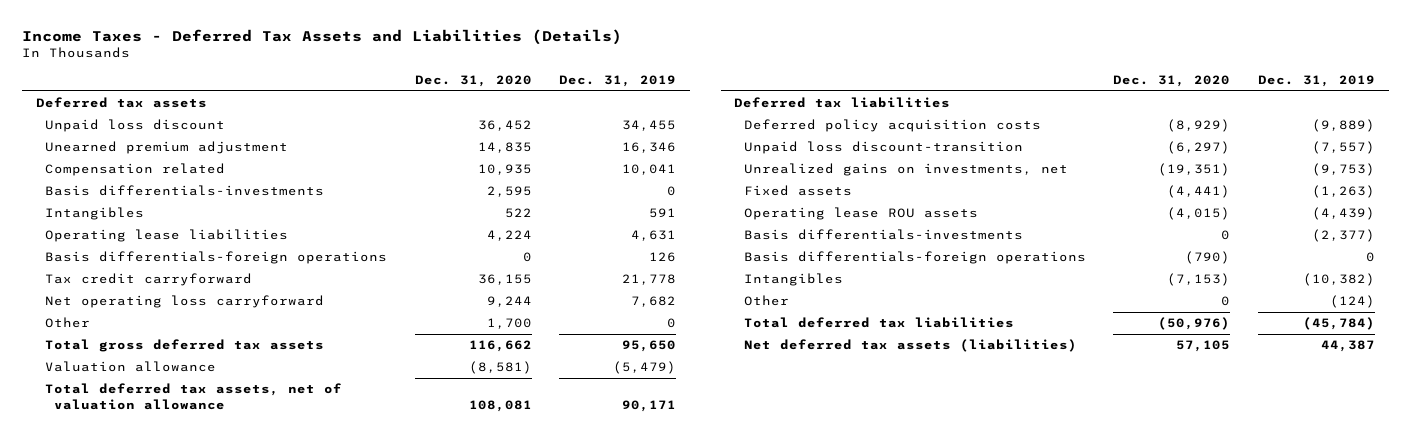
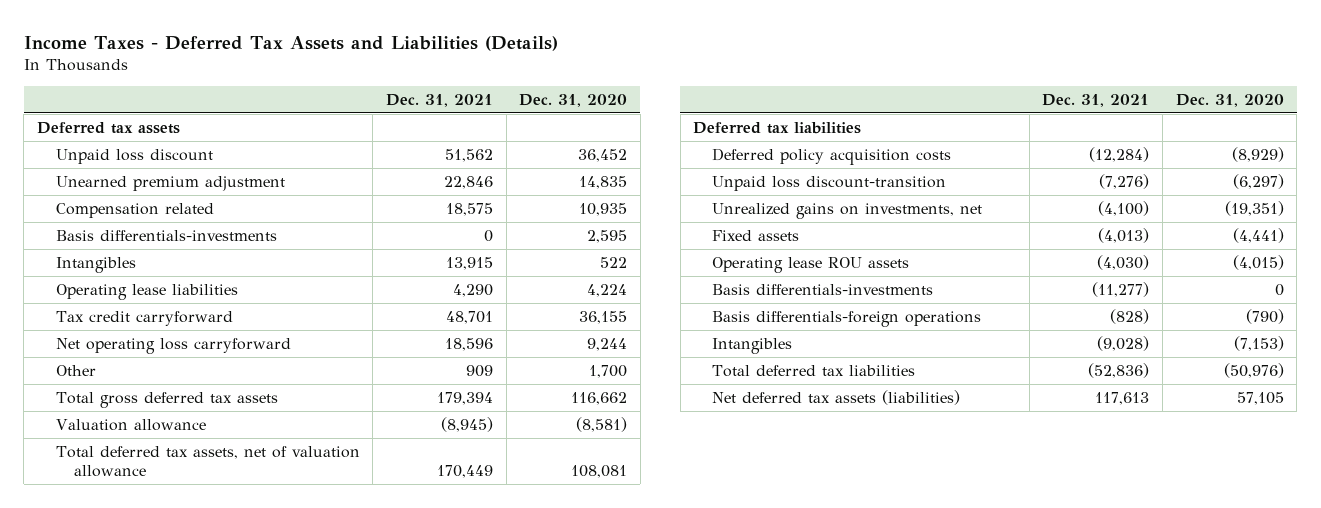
[559,74,677,87] Dec. 31, 2019 -> none
none -> [385,94,493,108] Dec. 31, 2021
[44,251,387,265] Basis differentials-foreign operations -> none
[743,295,789,307] Other -> none

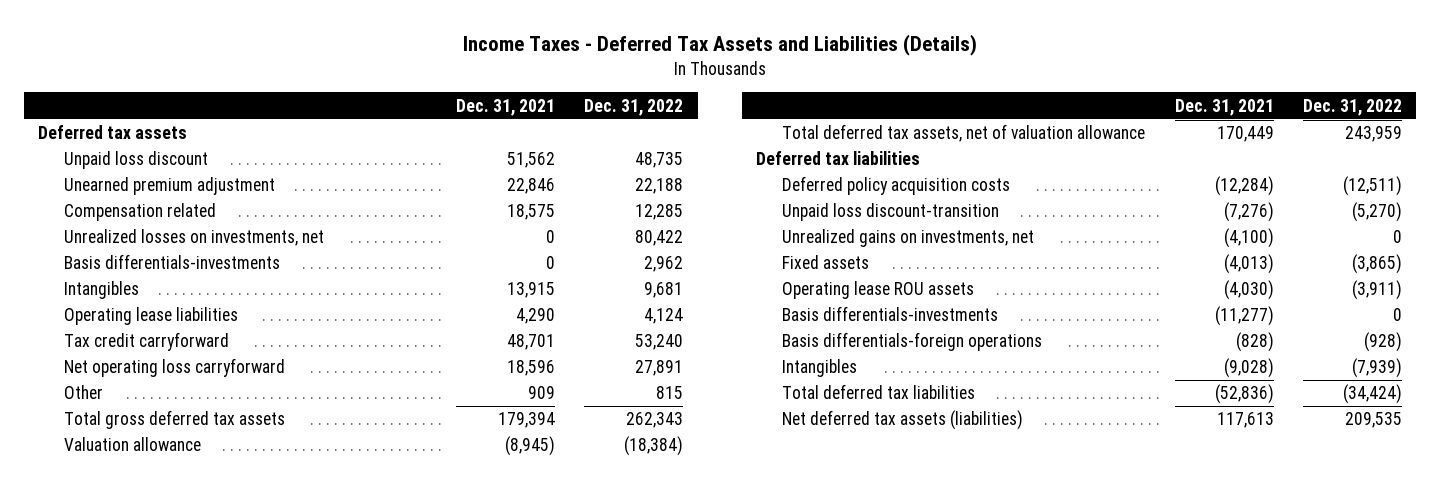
[519,94,628,108] Dec. 31, 2020 -> none
none -> [584,98,684,116] Dec. 31, 2022
none -> [64,229,325,247] Unrealized losses on investments, net

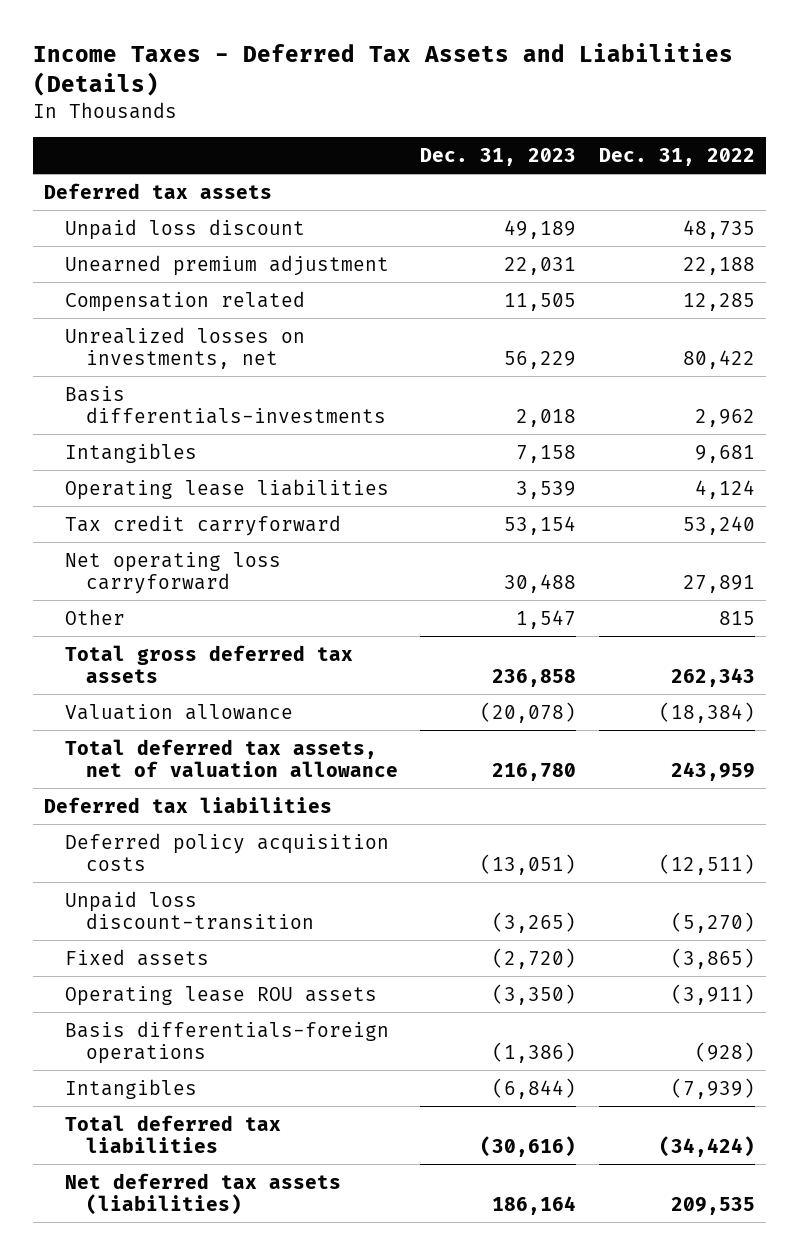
[456,98,556,116] Dec. 31, 2021 -> none
none -> [420,147,577,166] Dec. 31, 2023
[782,229,1035,248] Unrealized gains on investments, net -> none
[782,306,999,322] Basis differentials-investments -> none

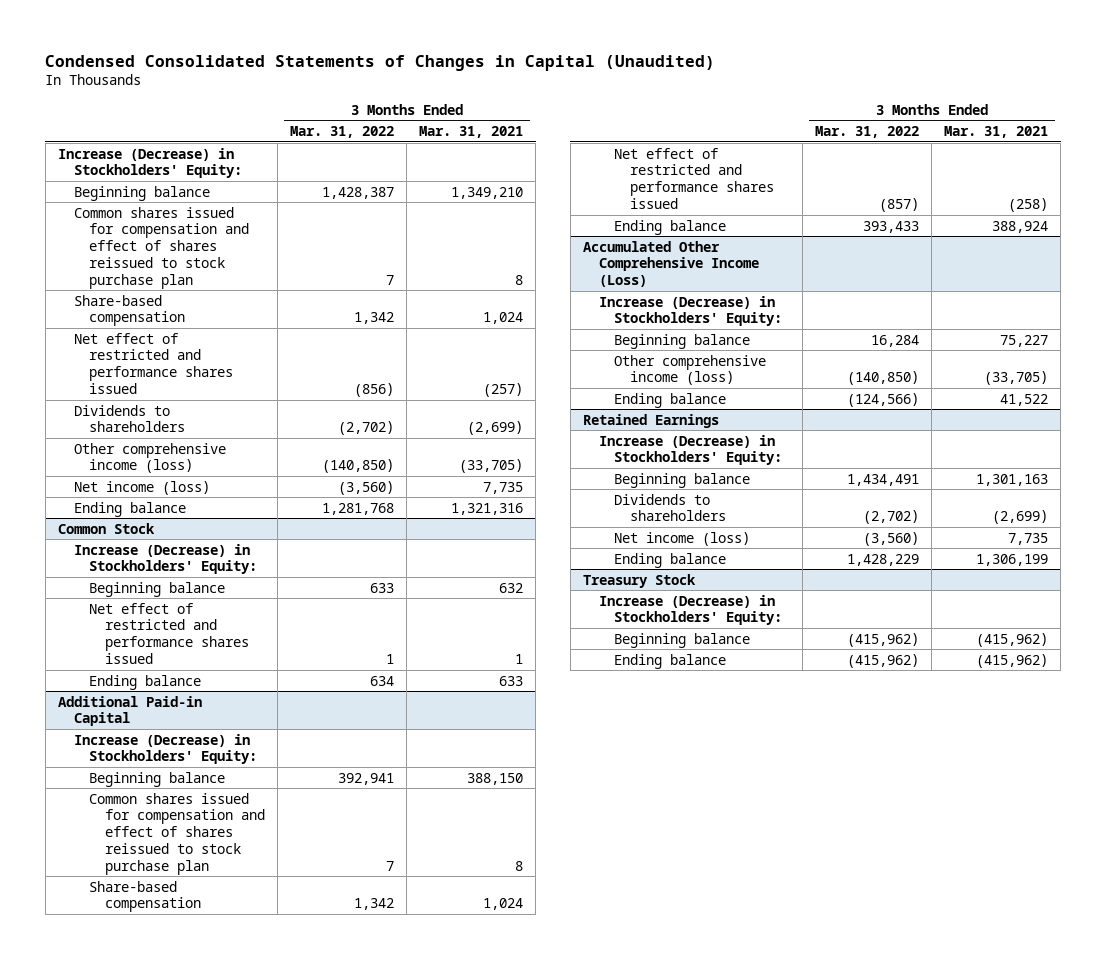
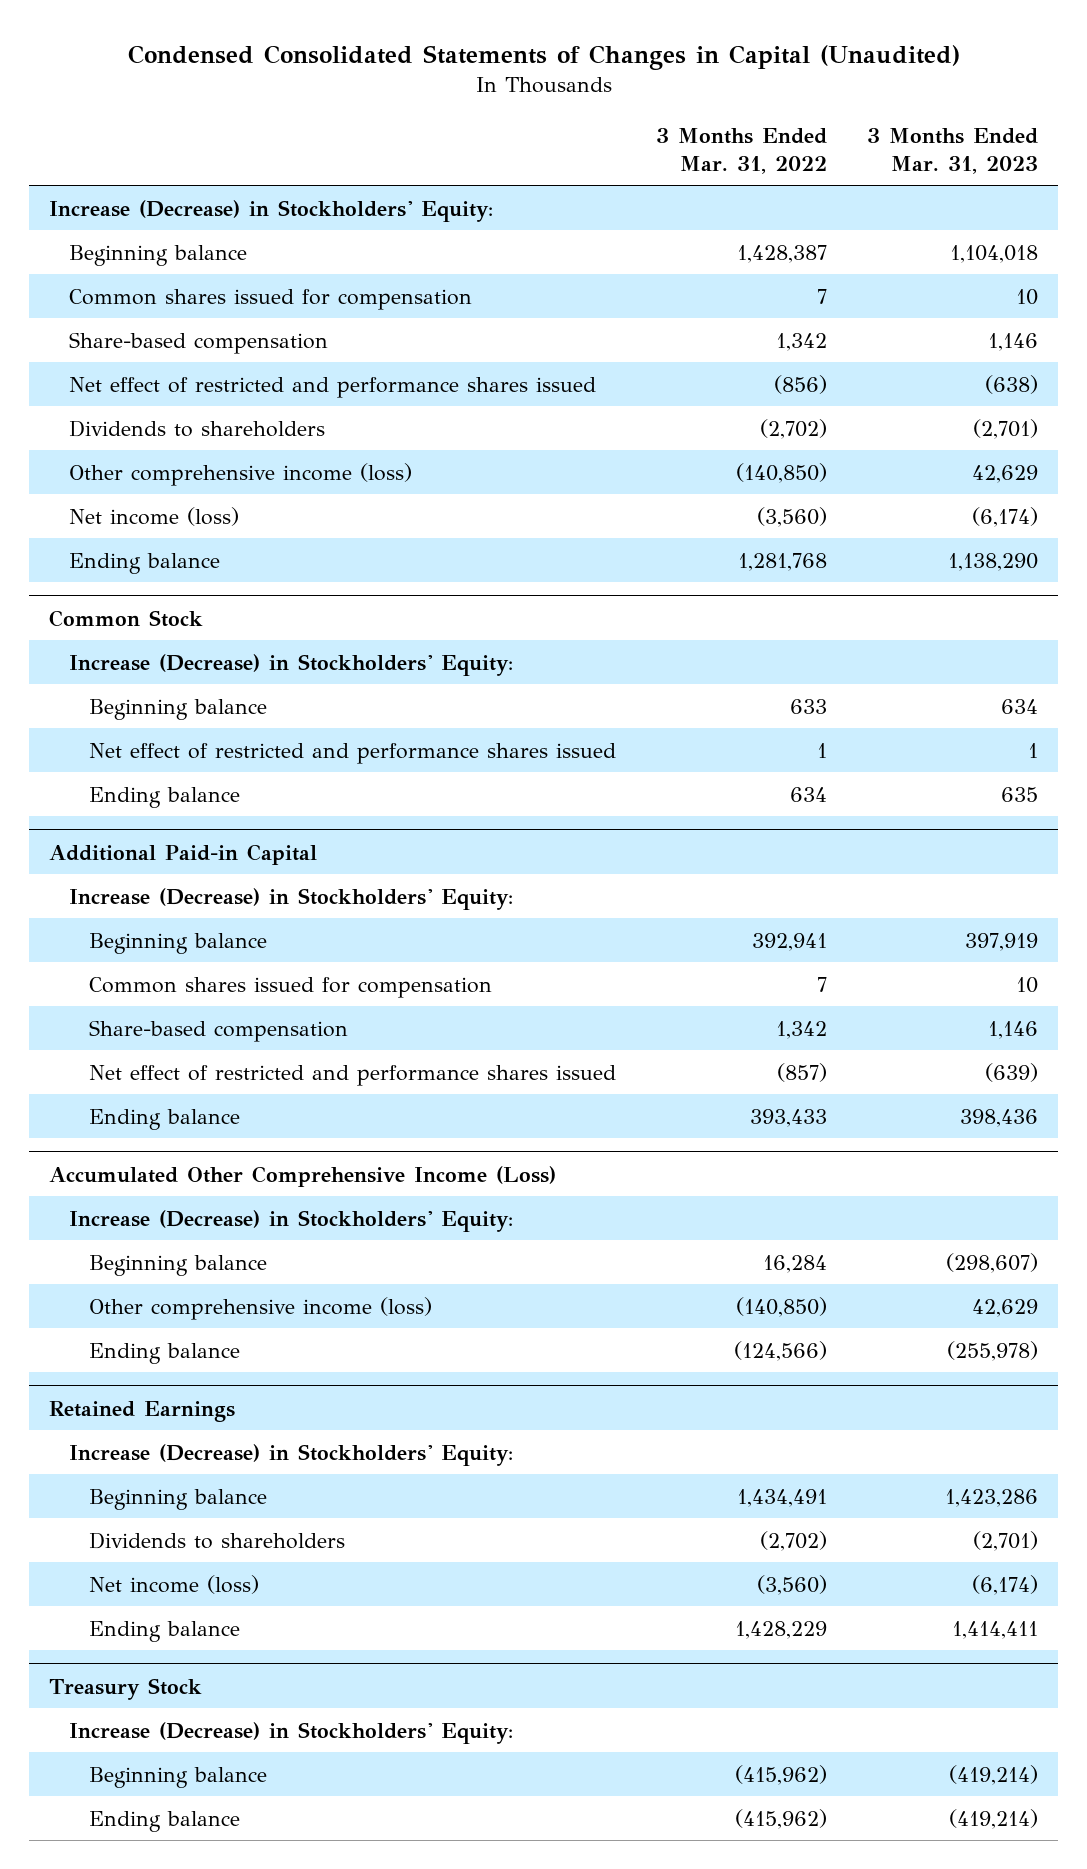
[419,126,524,139] Mar. 31, 2021 -> none
none -> [866,127,1038,174] 3 Months Ended Mar. 31, 2023
[73,206,250,289] Common shares issued for compensation and effect of shares reissued to stock purchase plan -> [68,288,472,310] Common shares issued for compensation
[89,792,266,875] Common shares issued for compensation and effect of shares reissued to stock purchase plan -> [88,976,492,998] Common shares issued for compensation

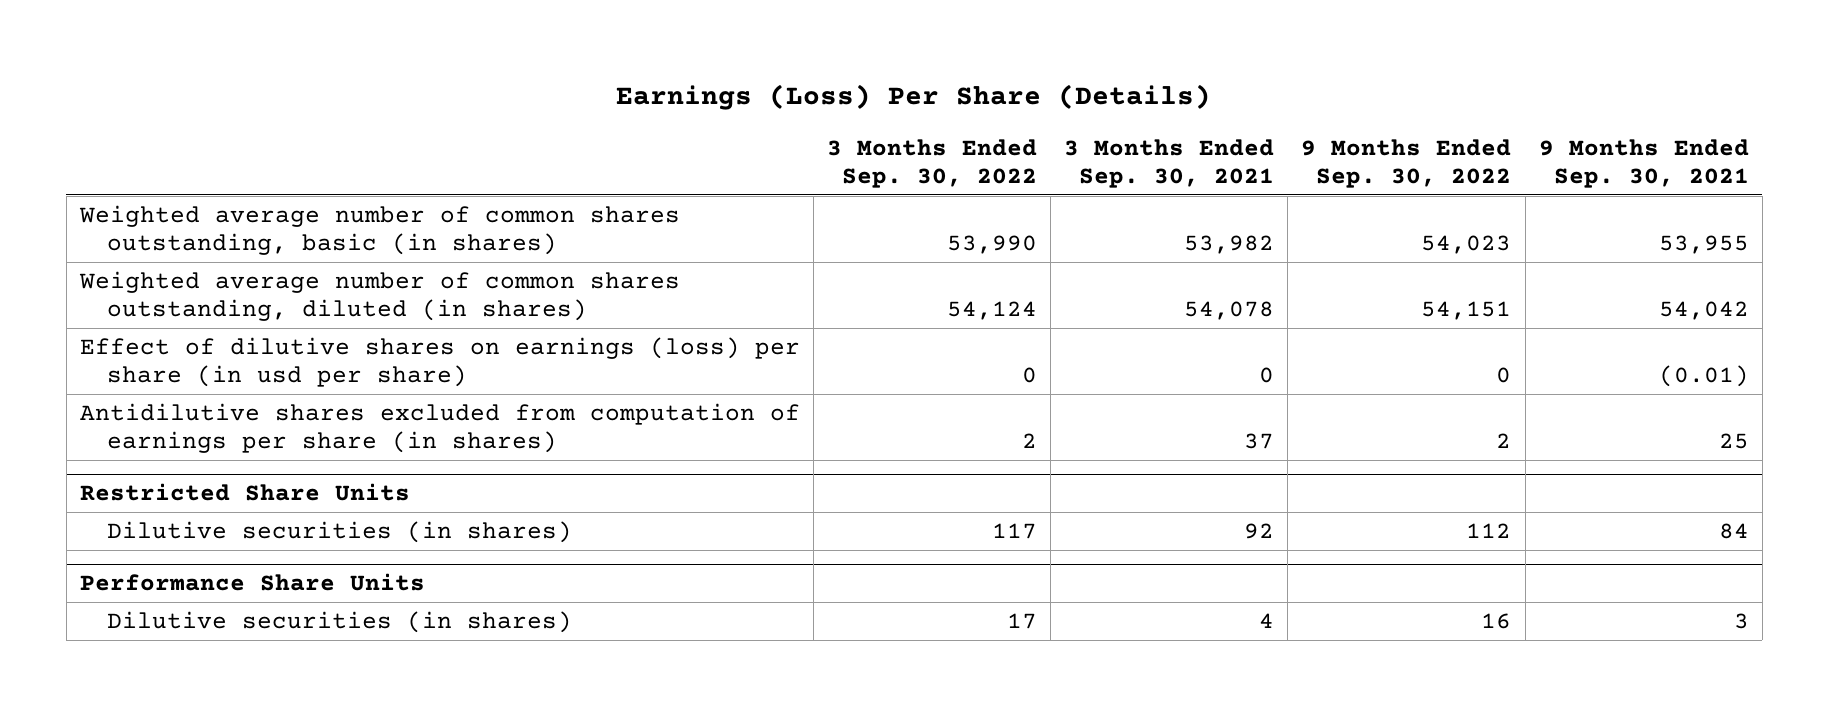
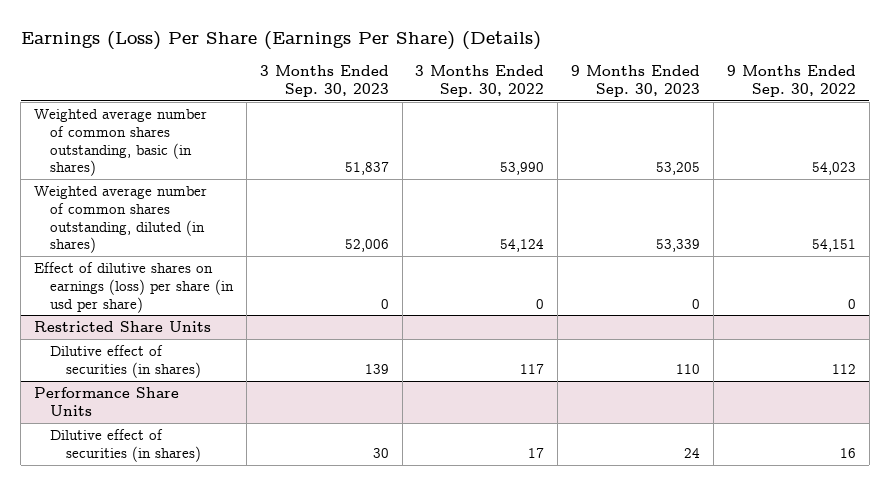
[616,84,1212,111] Earnings (Loss) Per Share (Details) -> [20,30,541,50] Earnings (Loss) Per Share (Earnings Per Share) (Details)
[1064,138,1275,188] 3 Months Ended Sep. 30, 2021 -> none
[1538,138,1749,188] 9 Months Ended Sep. 30, 2021 -> none
none -> [259,65,389,97] 3 Months Ended Sep. 30, 2023
none -> [571,65,701,97] 9 Months Ended Sep. 30, 2023
[80,403,801,454] Antidilutive shares excluded from computation of earnings per share (in shares) -> none
[107,521,573,544] Dilutive securities (in shares) -> [49,345,201,378] Dilutive effect of securities (in shares)
[107,611,573,634] Dilutive securities (in shares) -> [49,429,201,462] Dilutive effect of securities (in shares)

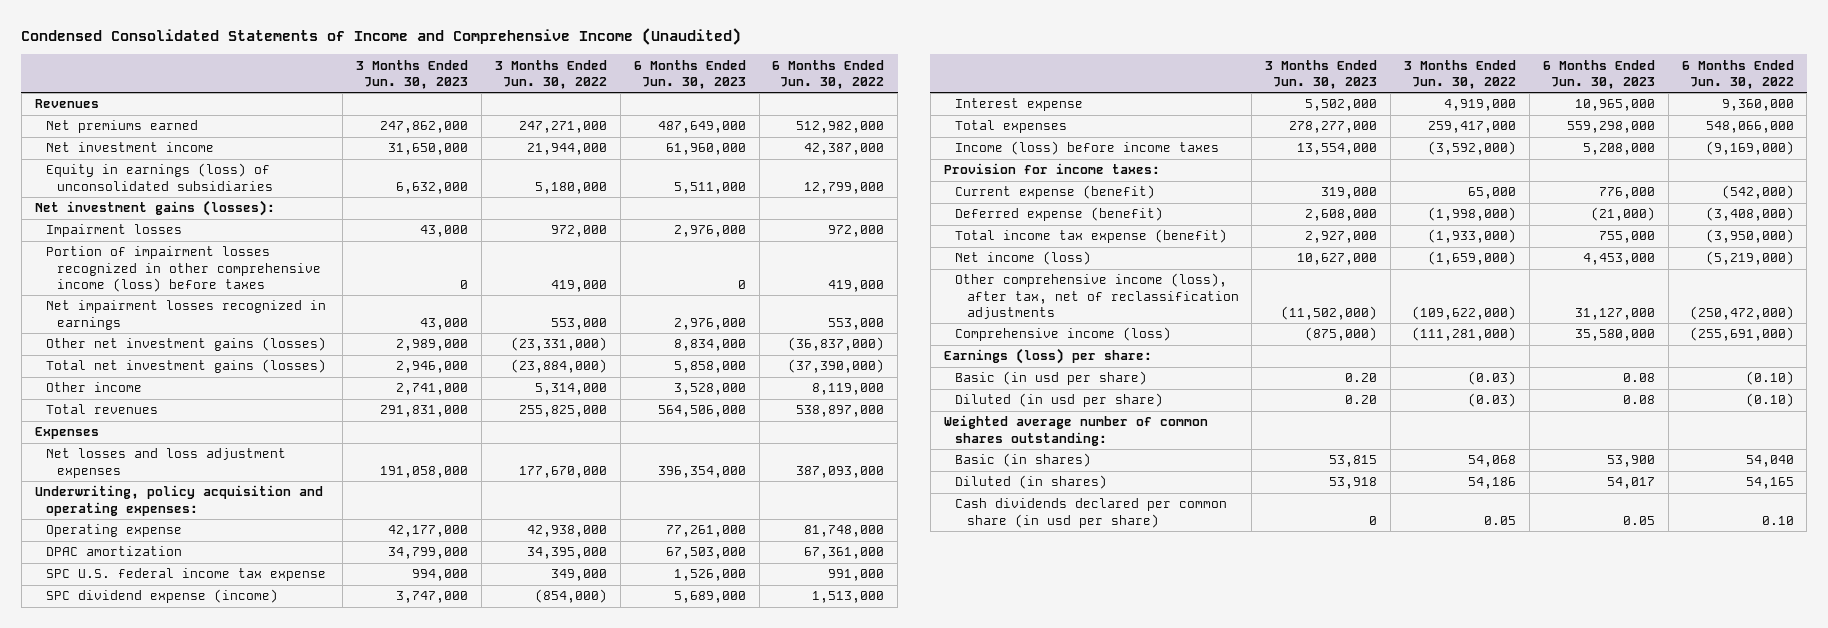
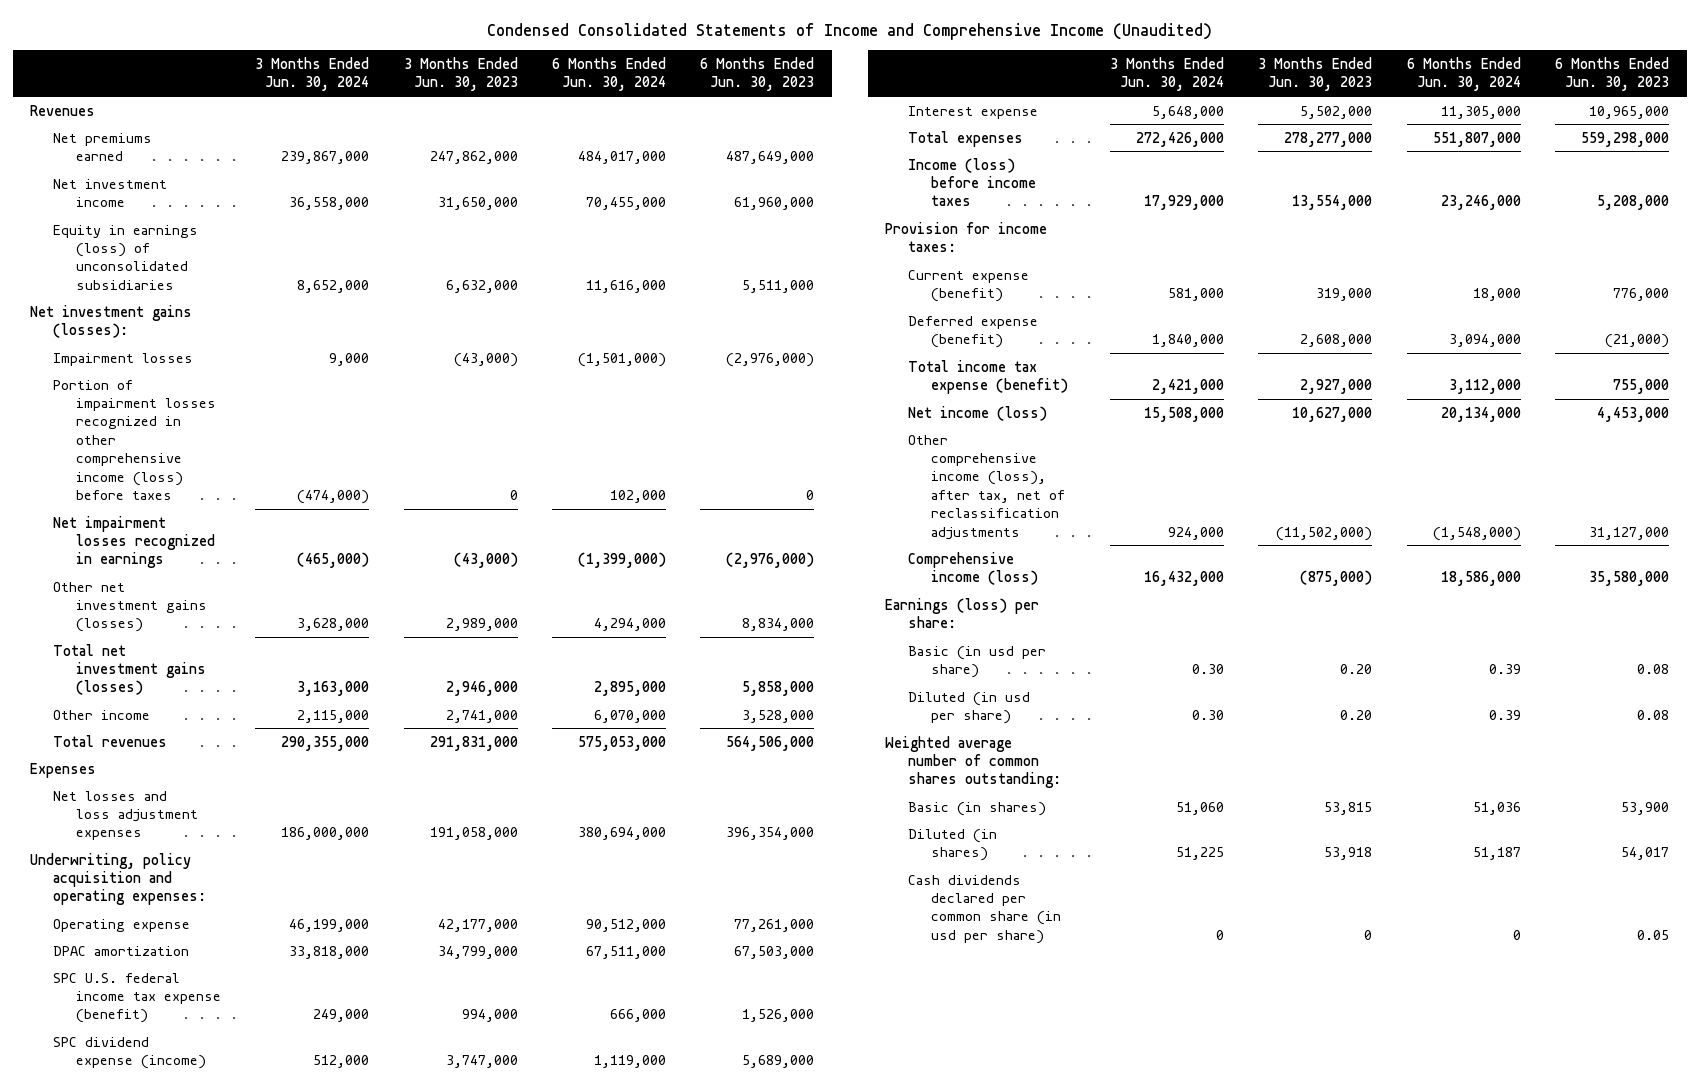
[494,59,607,90] 3 Months Ended Jun. 30, 2022 -> none
[772,59,885,90] 6 Months Ended Jun. 30, 2022 -> none
none -> [255,57,370,92] 3 Months Ended Jun. 30, 2024
none -> [552,57,667,92] 6 Months Ended Jun. 30, 2024
[420,225,469,238] 43,000 -> [453,352,518,367] (43,000)
[673,225,746,238] 2,976,000 -> [726,352,815,367] (2,976,000)
[420,317,469,330] 43,000 -> [453,552,518,569] (43,000)
[673,317,746,330] 2,976,000 -> [726,552,815,569] (2,976,000)
[46,568,327,582] SPC U.S. federal income tax expense -> [53,972,221,1024] SPC U.S. federal income tax expense (benefit)

